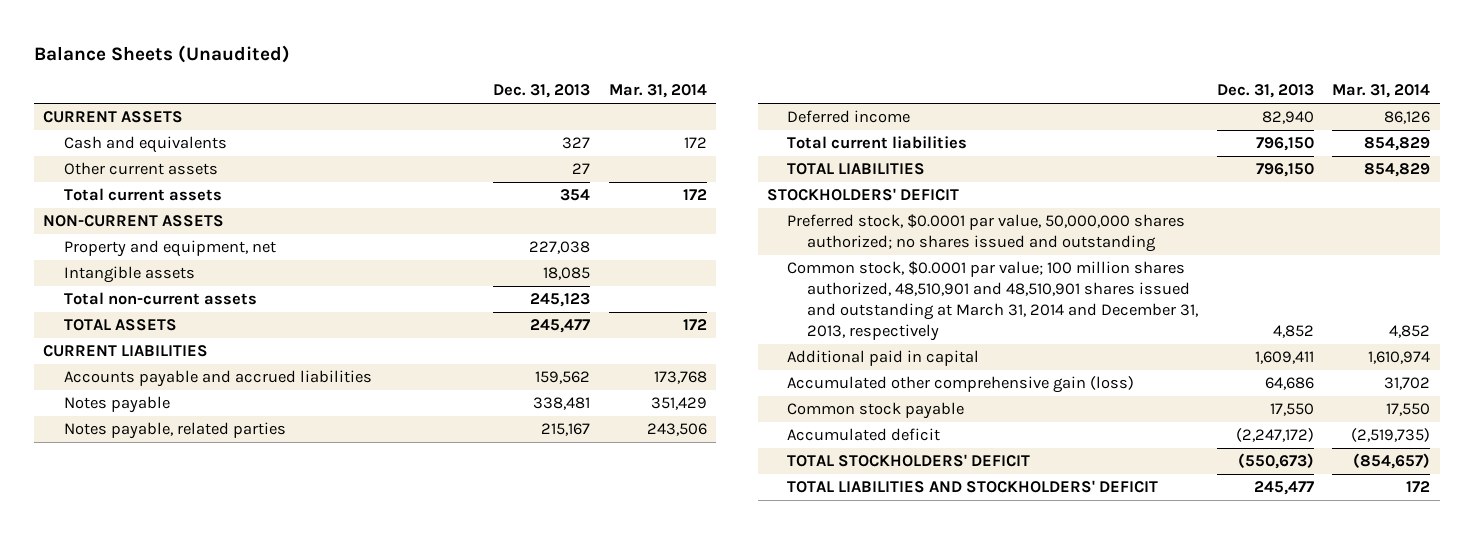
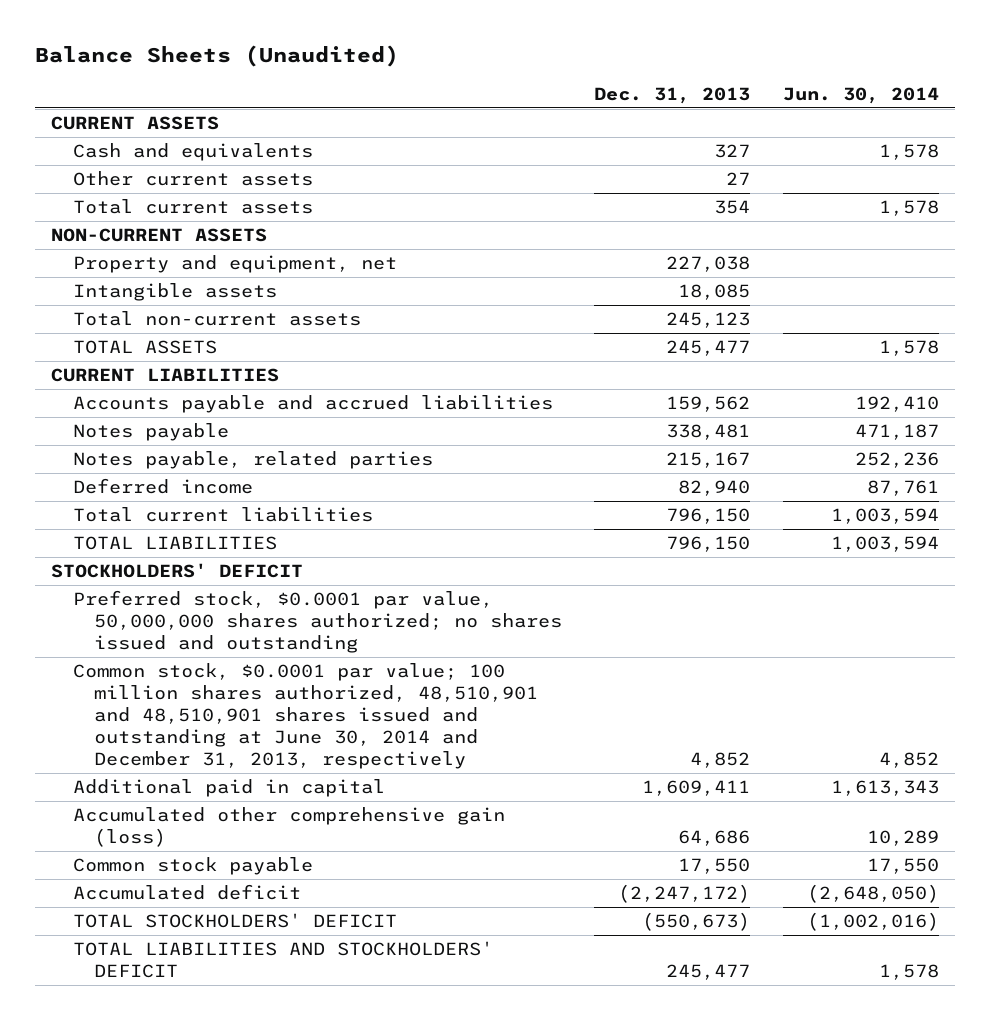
[608,84,707,99] Mar. 31, 2014 -> none
none -> [782,86,939,104] Jun. 30, 2014
[787,261,1199,342] Common stock, $0.0001 par value; 100 million shares authorized, 48,510,901 and 48,510,901 shares issued and outstanding at March 31, 2014 and December 31, 2013, respectively -> [72,663,538,769] Common stock, $0.0001 par value; 100 million shares authorized, 48,510,901 and 48,510,901 shares issued and outstanding at June 30, 2014 and December 31, 2013, respectively

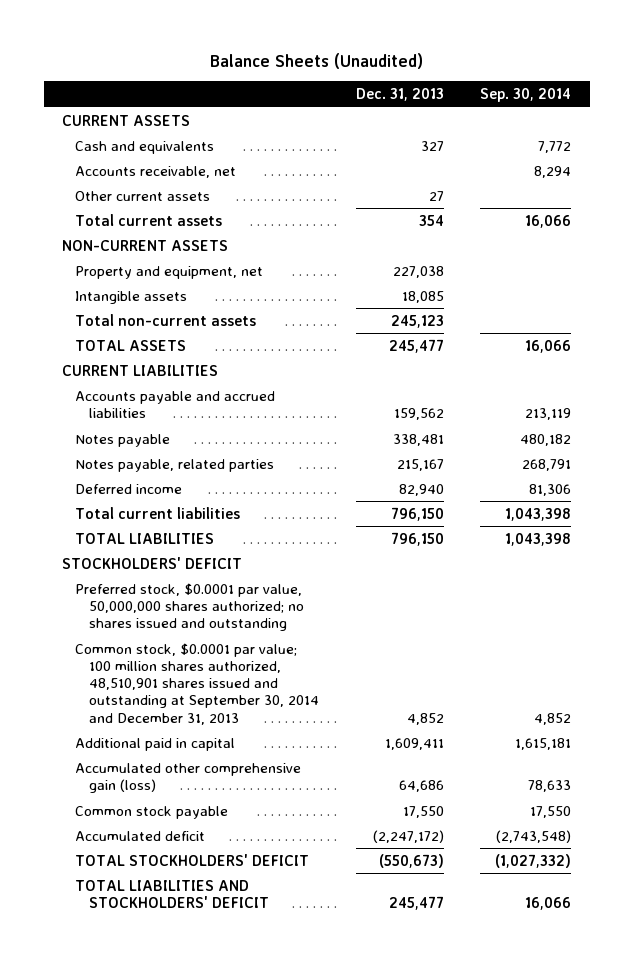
[782,86,939,104] Jun. 30, 2014 -> none
none -> [480,88,572,103] Sep. 30, 2014
none -> [75,165,237,178] Accounts receivable, net
[72,663,538,769] Common stock, $0.0001 par value; 100 million shares authorized, 48,510,901 and 48,510,901 shares issued and outstanding at June 30, 2014 and December 31, 2013, respectively -> [75,642,319,725] Common stock, $0.0001 par value; 100 million shares authorized, 48,510,901 shares issued and outstanding at September 30, 2014 and December 31, 2013

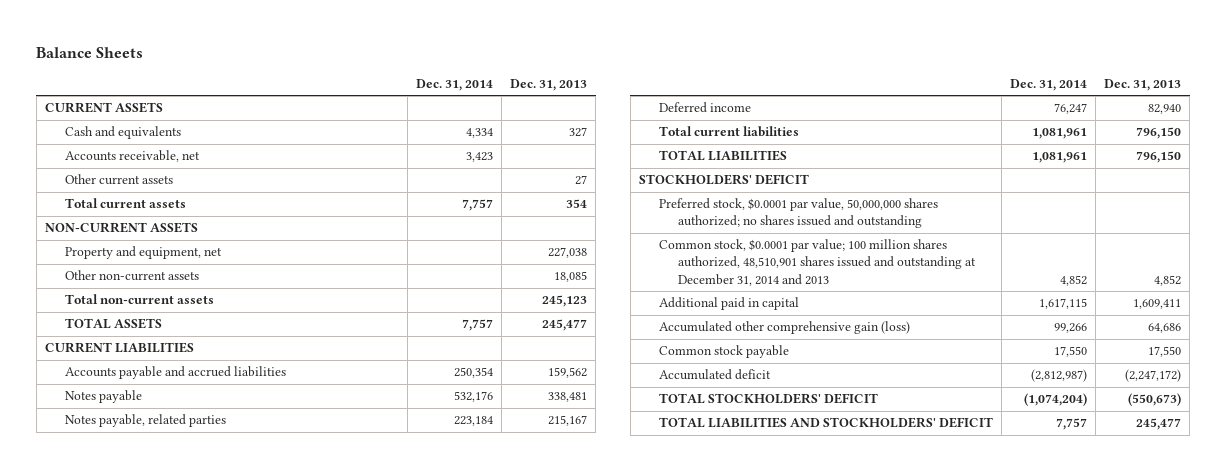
[209,52,423,69] Balance Sheets (Unaudited) -> [36,46,144,58] Balance Sheets
[480,88,572,103] Sep. 30, 2014 -> none
none -> [416,78,494,91] Dec. 31, 2014
[75,290,188,304] Intangible assets -> [64,270,199,282] Other non-current assets
[75,642,319,725] Common stock, $0.0001 par value; 100 million shares authorized, 48,510,901 shares issued and outstanding at September 30, 2014 and December 31, 2013 -> [658,239,977,286] Common stock, $0.0001 par value; 100 million shares authorized, 48,510,901 shares issued and outstanding at December 31, 2014 and 2013

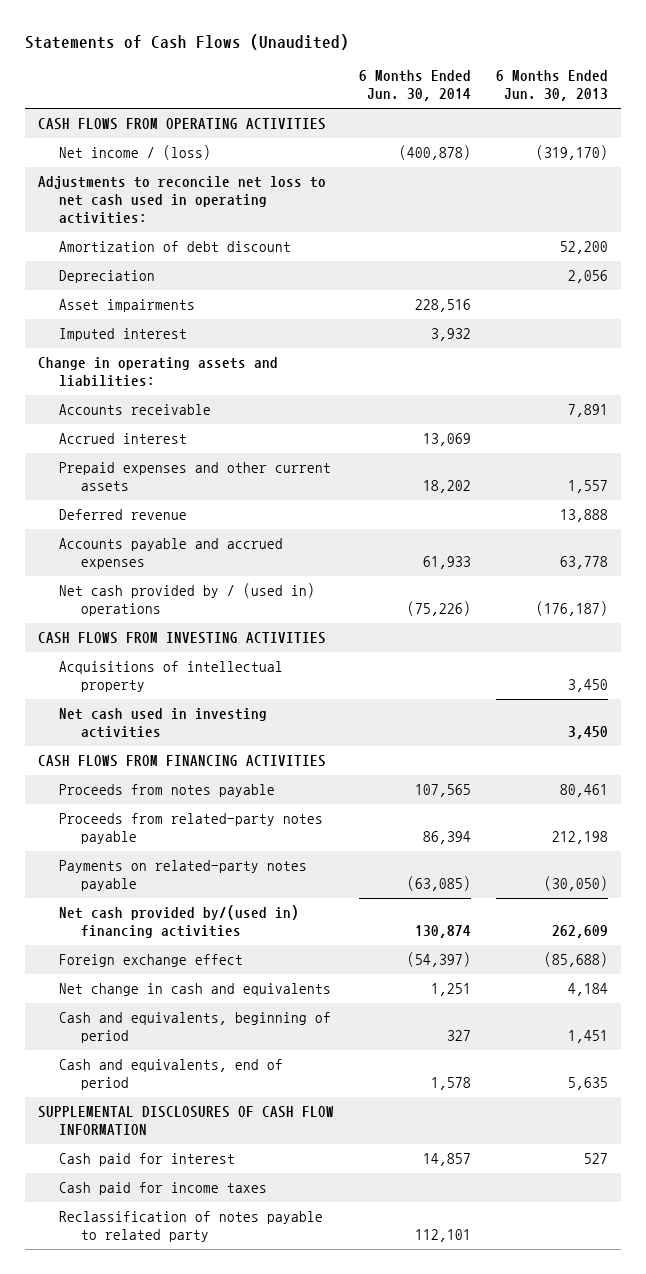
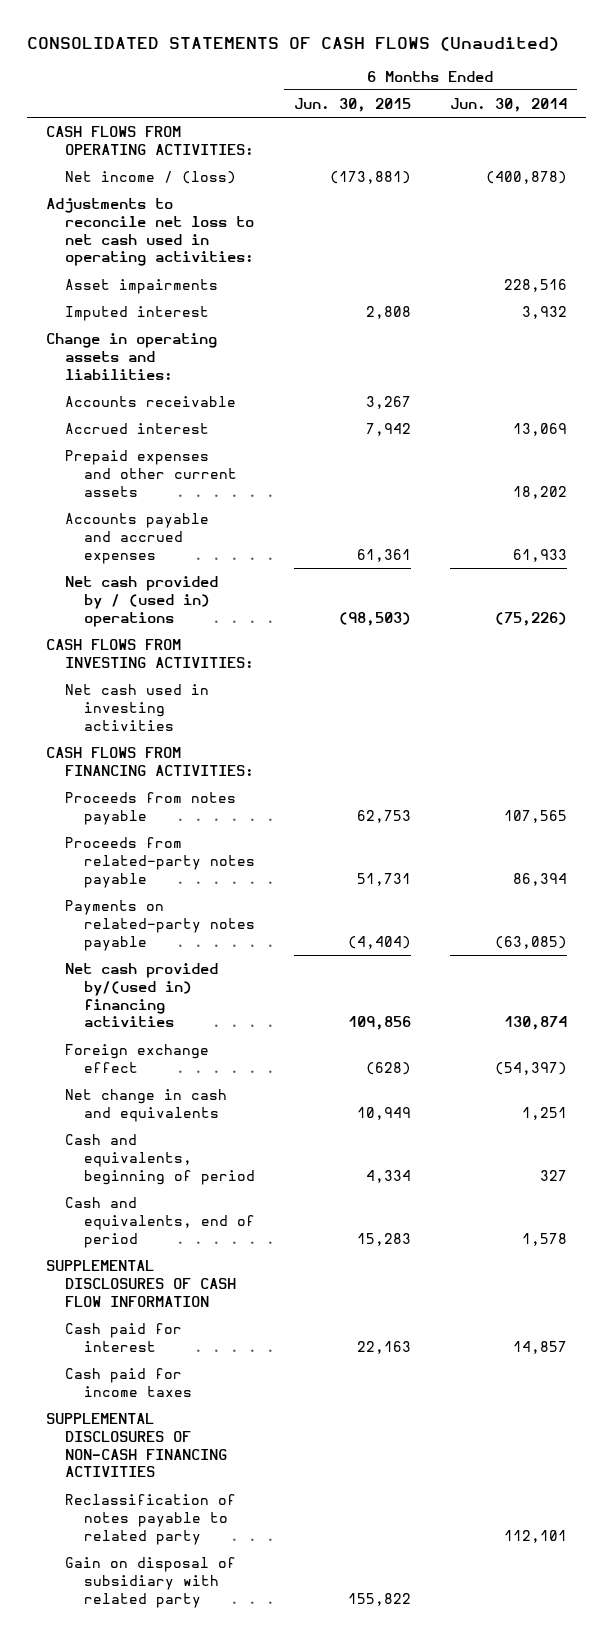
[25,34,350,51] Statements of Cash Flows (Unaudited) -> [26,36,559,51] CONSOLIDATED STATEMENTS OF CASH FLOWS (Unaudited)
[496,70,609,102] 6 Months Ended Jun. 30, 2013 -> none
none -> [293,97,411,112] Jun. 30, 2015
[37,117,326,130] CASH FLOWS FROM OPERATING ACTIVITIES -> [46,125,255,155] CASH FLOWS FROM OPERATING ACTIVITIES:
[59,240,292,252] Amortization of debt discount -> none
[59,269,156,283] Depreciation -> none
[59,508,188,520] Deferred revenue -> none
[59,660,284,692] Acquisitions of intellectual property -> none
[37,631,326,644] CASH FLOWS FROM INVESTING ACTIVITIES -> [46,638,255,668] CASH FLOWS FROM INVESTING ACTIVITIES:
[37,754,326,767] CASH FLOWS FROM FINANCING ACTIVITIES -> [46,746,255,776] CASH FLOWS FROM FINANCING ACTIVITIES:
none -> [46,1412,228,1478] SUPPLEMENTAL DISCLOSURES OF NON-CASH FINANCING ACTIVITIES
none -> [65,1556,237,1608] Gain on disposal of subsidiary with related party

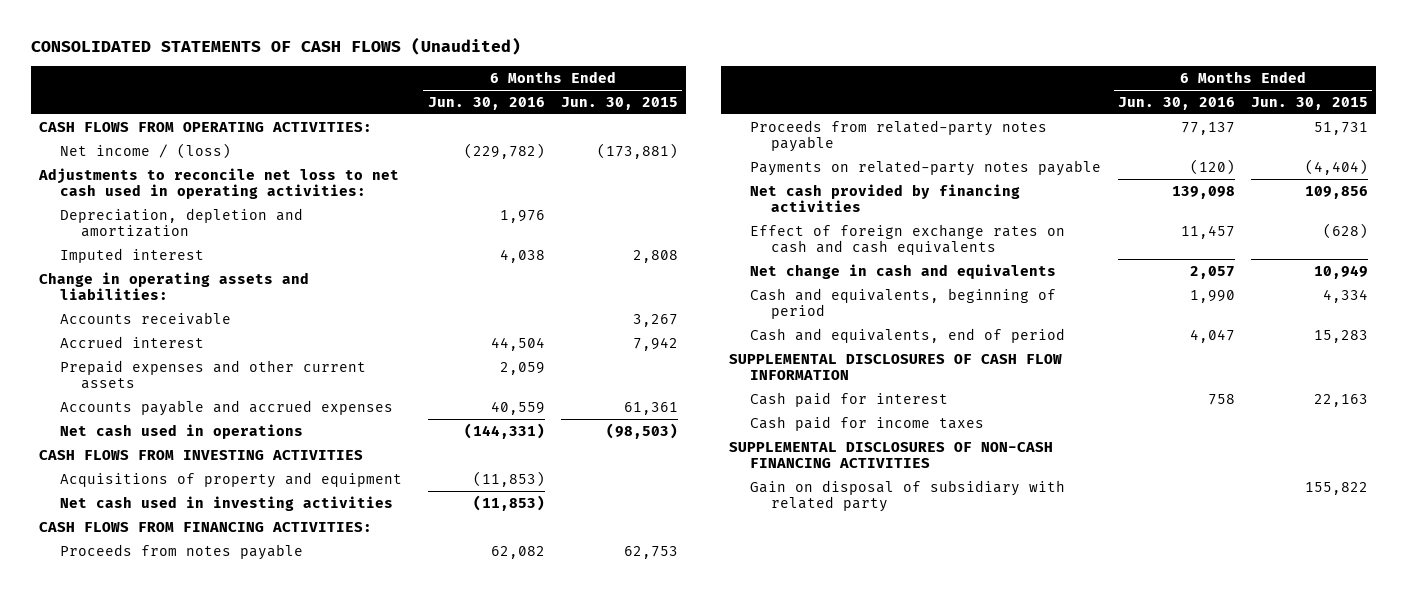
[449,97,567,112] Jun. 30, 2014 -> none
none -> [427,96,545,110] Jun. 30, 2016
[65,278,219,294] Asset impairments -> none
none -> [60,207,304,237] Depreciation, depletion and amortization
[65,575,219,627] Net cash provided by / (used in) operations -> [60,423,304,439] Net cash used in operations
[46,638,255,668] CASH FLOWS FROM INVESTING ACTIVITIES: -> [39,449,364,460] CASH FLOWS FROM INVESTING ACTIVITIES
none -> [60,471,403,488] Acquisitions of property and equipment
[65,962,219,1028] Net cash provided by/(used in) financing activities -> [750,183,1021,212] Net cash provided by financing activities
[65,1043,210,1073] Foreign exchange effect -> [750,223,1066,255] Effect of foreign exchange rates on cash and cash equivalents
[65,1493,237,1545] Reclassification of notes payable to related party -> none

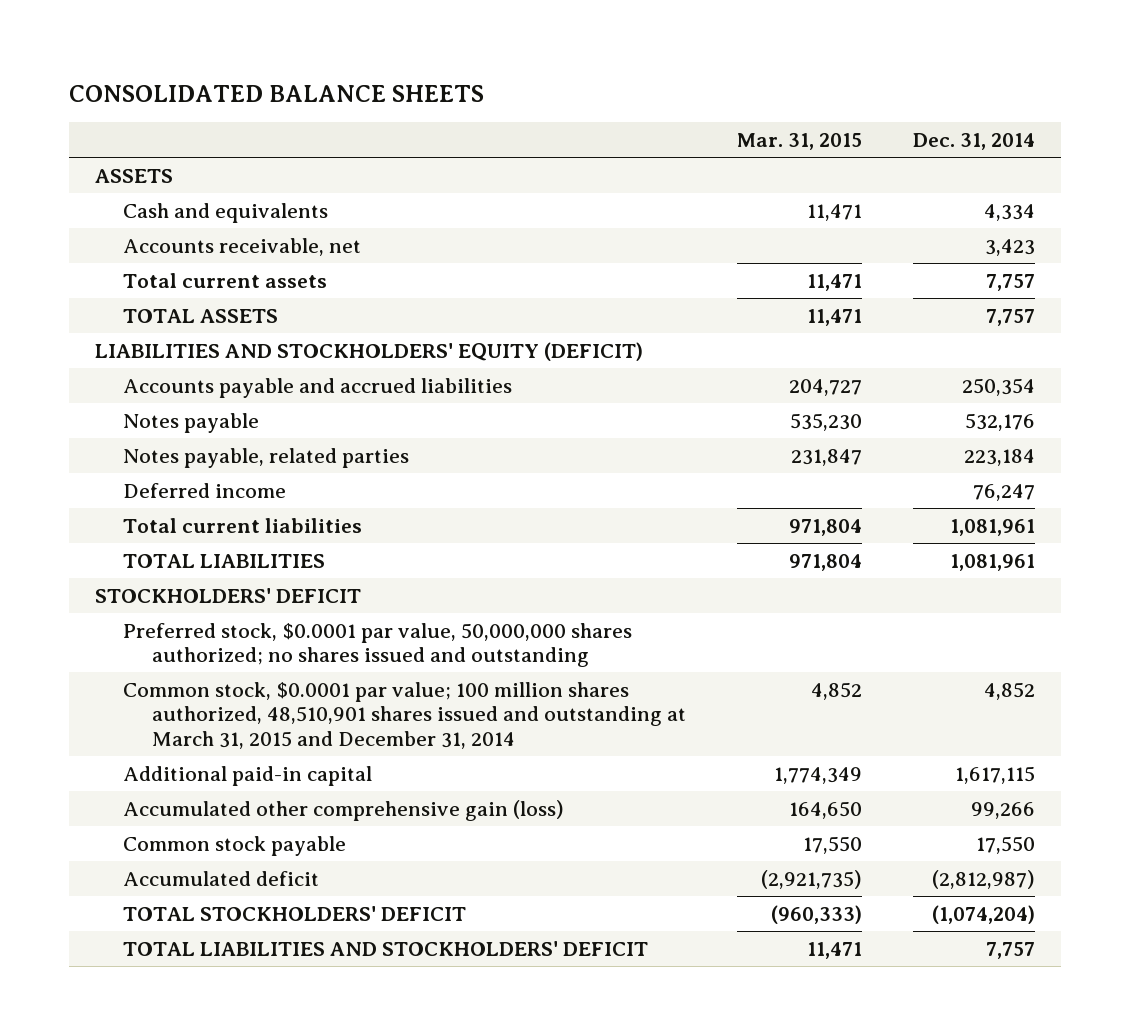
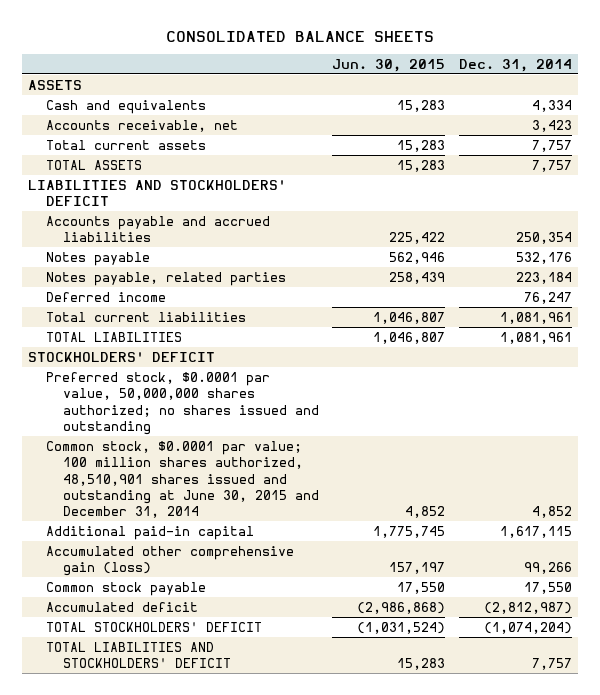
[736,133,862,151] Mar. 31, 2015 -> none
none -> [332,58,446,72] Jun. 30, 2015
[95,341,644,361] LIABILITIES AND STOCKHOLDERS' EQUITY (DEFICIT) -> [28,179,287,207] LIABILITIES AND STOCKHOLDERS' DEFICIT
[123,681,686,749] Common stock, $0.0001 par value; 100 million shares authorized, 48,510,901 shares issued and outstanding at March 31, 2015 and December 31, 2014 -> [45,440,320,519] Common stock, $0.0001 par value; 100 million shares authorized, 48,510,901 shares issued and outstanding at June 30, 2015 and December 31, 2014

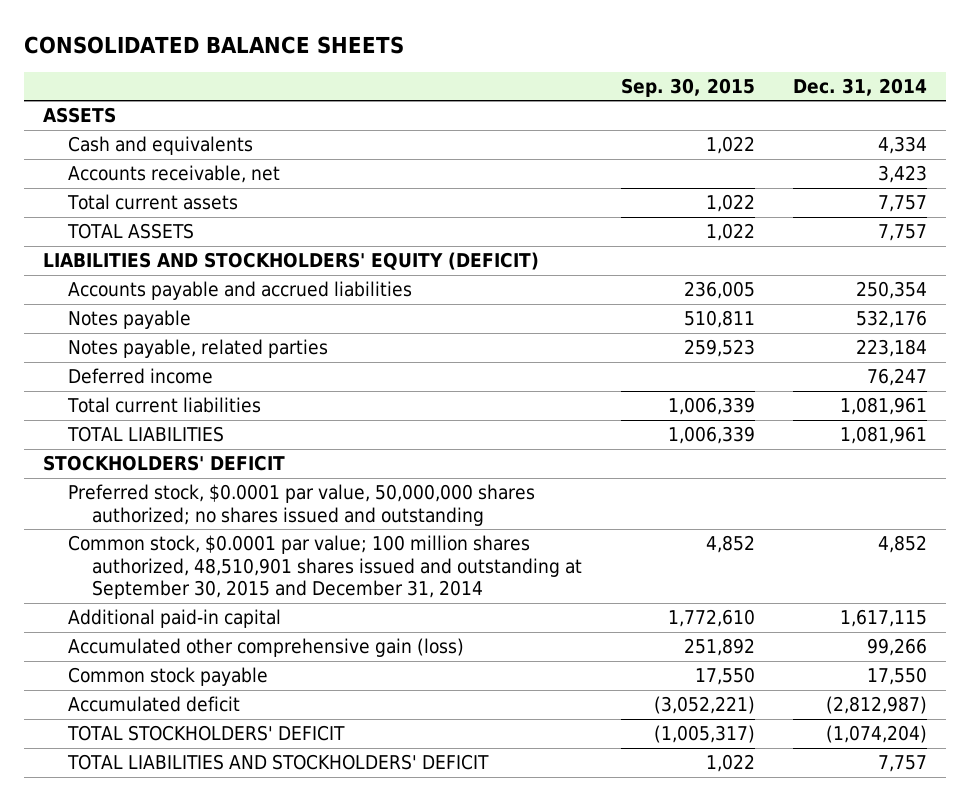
[332,58,446,72] Jun. 30, 2015 -> none
none -> [620,77,755,97] Sep. 30, 2015
[28,179,287,207] LIABILITIES AND STOCKHOLDERS' DEFICIT -> [43,252,540,271] LIABILITIES AND STOCKHOLDERS' EQUITY (DEFICIT)
[45,440,320,519] Common stock, $0.0001 par value; 100 million shares authorized, 48,510,901 shares issued and outstanding at June 30, 2015 and December 31, 2014 -> [67,535,583,600] Common stock, $0.0001 par value; 100 million shares authorized, 48,510,901 shares issued and outstanding at September 30, 2015 and December 31, 2014

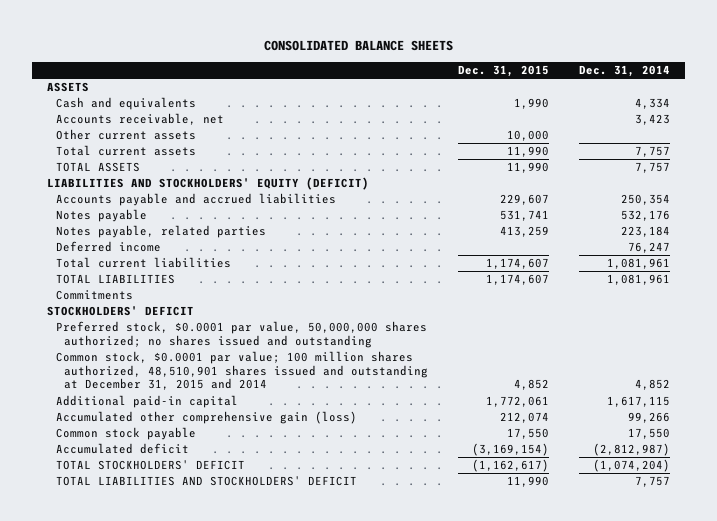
[620,77,755,97] Sep. 30, 2015 -> none
none -> [458,64,550,77] Dec. 31, 2015
none -> [55,129,196,141] Other current assets
none -> [55,290,133,301] Commitments
[67,535,583,600] Common stock, $0.0001 par value; 100 million shares authorized, 48,510,901 shares issued and outstanding at September 30, 2015 and December 31, 2014 -> [55,351,429,391] Common stock, $0.0001 par value; 100 million shares authorized, 48,510,901 shares issued and outstanding at December 31, 2015 and 2014

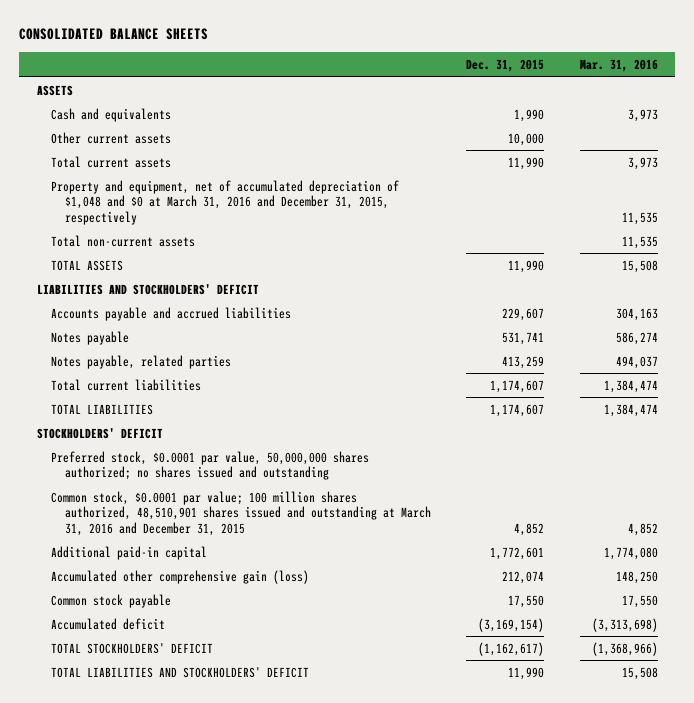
[579,64,671,77] Dec. 31, 2014 -> none
none -> [579,59,658,73] Mar. 31, 2016
[55,113,224,126] Accounts receivable, net -> none
none -> [51,179,400,225] Property and equipment, net of accumulated depreciation of $1,048 and $0 at March 31, 2016 and December 31, 2015, respectively
none -> [51,234,196,247] Total non-current assets
[47,177,370,191] LIABILITIES AND STOCKHOLDERS' EQUITY (DEFICIT) -> [36,283,259,295] LIABILITIES AND STOCKHOLDERS' DEFICIT
[55,241,161,253] Deferred income -> none
[55,290,133,301] Commitments -> none
[55,351,429,391] Common stock, $0.0001 par value; 100 million shares authorized, 48,510,901 shares issued and outstanding at December 31, 2015 and 2014 -> [51,490,432,536] Common stock, $0.0001 par value; 100 million shares authorized, 48,510,901 shares issued and outstanding at March 31, 2016 and December 31, 2015
[486,396,550,408] 1,772,061 -> [490,546,545,560] 1,772,601

